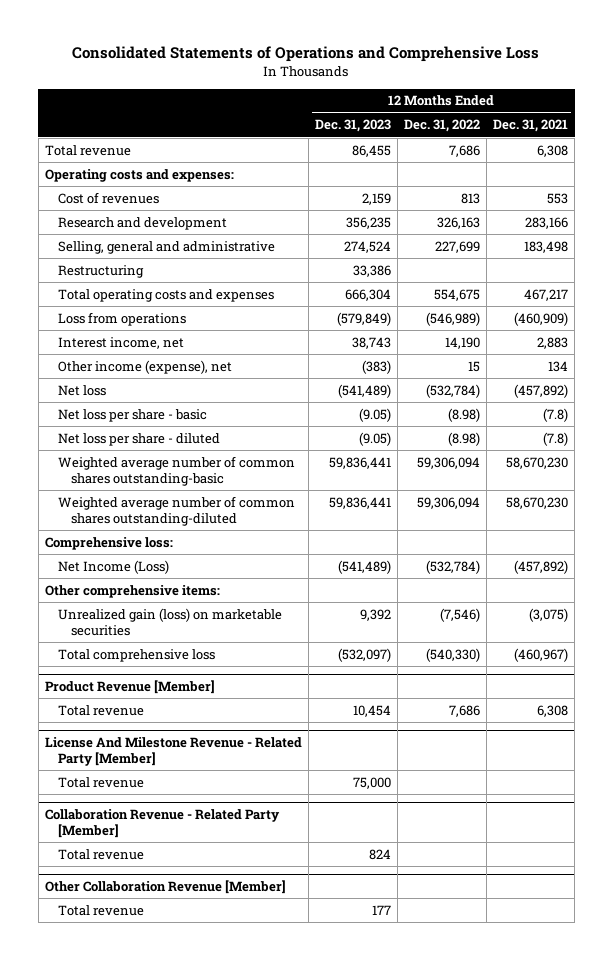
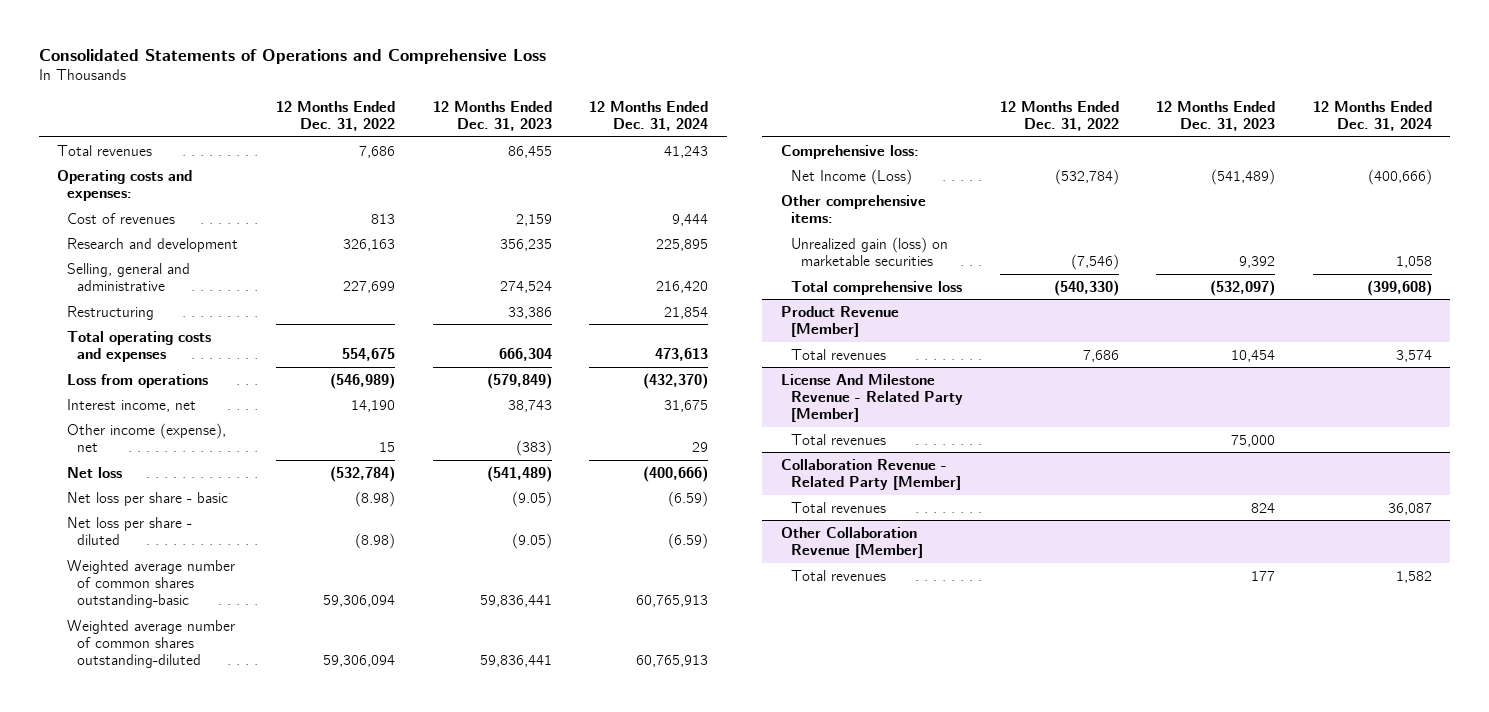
[493,119,569,133] Dec. 31, 2021 -> none
none -> [588,100,708,132] 12 Months Ended Dec. 31, 2024
[44,144,131,156] Total revenue -> [57,144,153,156] Total revenues
[57,704,144,716] Total revenue -> [790,348,886,360] Total revenues
[57,776,144,788] Total revenue -> [790,433,886,445] Total revenues
[57,848,144,860] Total revenue -> [790,501,886,513] Total revenues
[57,904,144,916] Total revenue -> [790,569,886,581] Total revenues

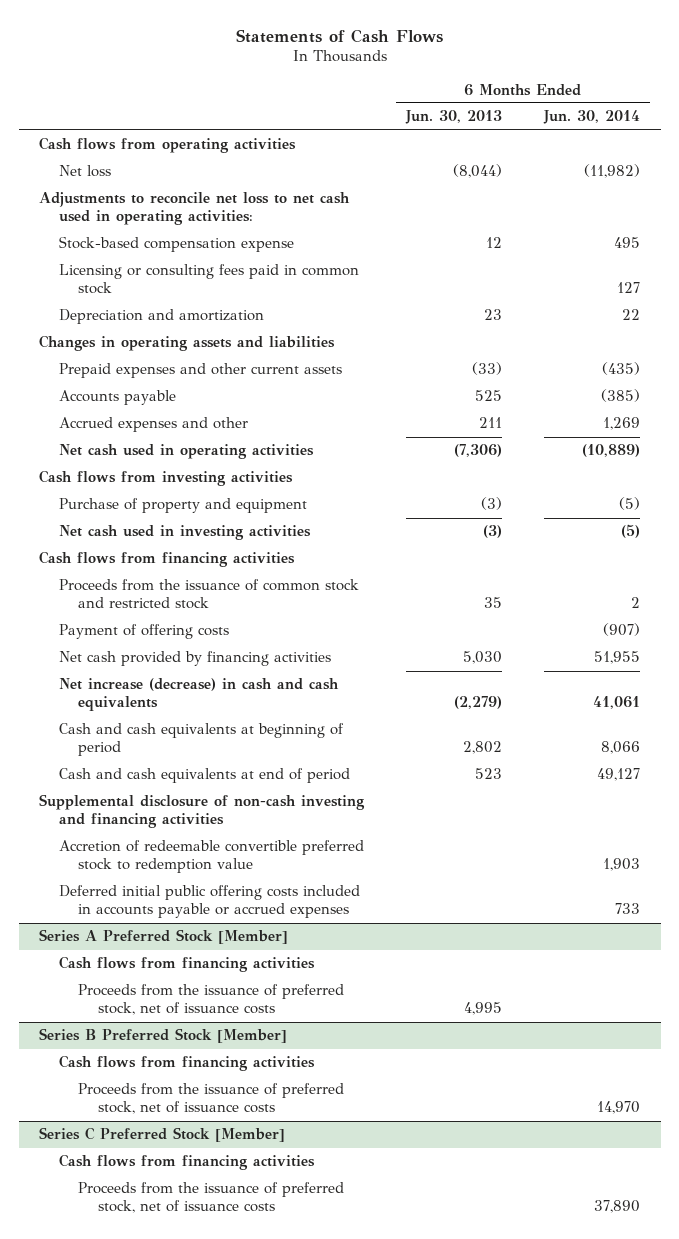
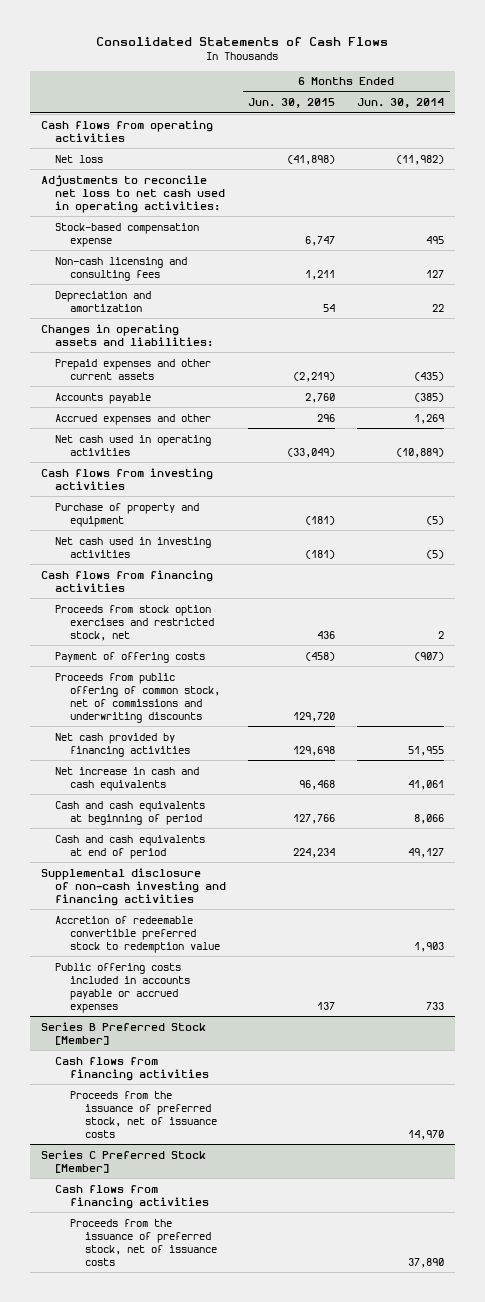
[235,28,443,43] Statements of Cash Flows -> [96,36,389,46] Consolidated Statements of Cash Flows
[405,110,503,125] Jun. 30, 2013 -> none
none -> [248,98,336,109] Jun. 30, 2015
[58,264,359,295] Licensing or consulting fees paid in common stock -> [55,256,188,281] Non-cash licensing and consulting fees
[39,335,336,352] Changes in operating assets and liabilities -> [40,323,214,347] Changes in operating assets and liabilities:
[58,579,359,610] Proceeds from the issuance of common stock and restricted stock -> [55,604,214,641] Proceeds from stock option exercises and restricted stock, net
none -> [55,672,220,723] Proceeds from public offering of common stock, net of commissions and underwriting discounts
[58,678,339,712] Net increase (decrease) in cash and cash equivalents -> [55,766,200,791] Net increase in cash and cash equivalents
[39,929,289,945] Series A Preferred Stock [Member] -> none
[58,956,315,973] Cash flows from financing activities -> none
[78,984,345,1016] Proceeds from the issuance of preferred stock, net of issuance costs -> none
[58,885,360,919] Deferred initial public offering costs included in accounts payable or accrued expenses -> [55,962,190,1013] Public offering costs included in accounts payable or accrued expenses

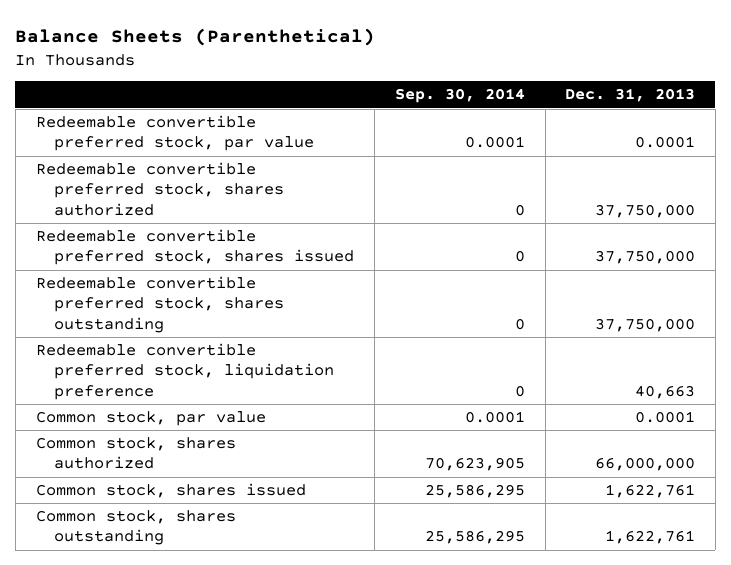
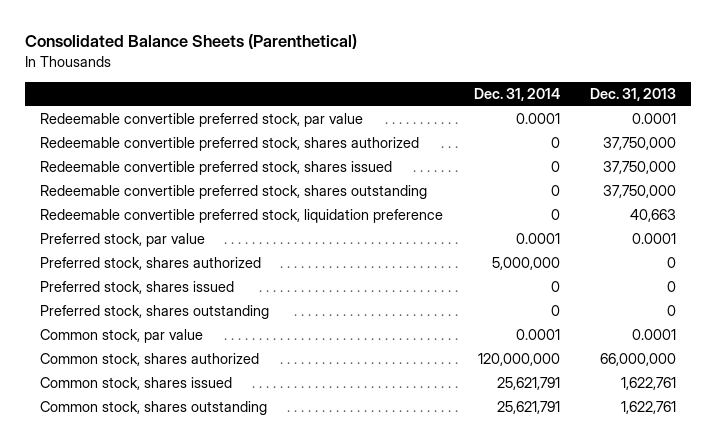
[15,27,376,46] Balance Sheets (Parenthetical) -> [24,34,357,50] Consolidated Balance Sheets (Parenthetical)
[394,88,525,104] Sep. 30, 2014 -> none
none -> [473,87,560,101] Dec. 31, 2014
none -> [40,233,206,248] Preferred stock, par value
none -> [40,257,262,271] Preferred stock, shares authorized
none -> [40,281,235,295] Preferred stock, shares issued
none -> [40,305,270,320] Preferred stock, shares outstanding

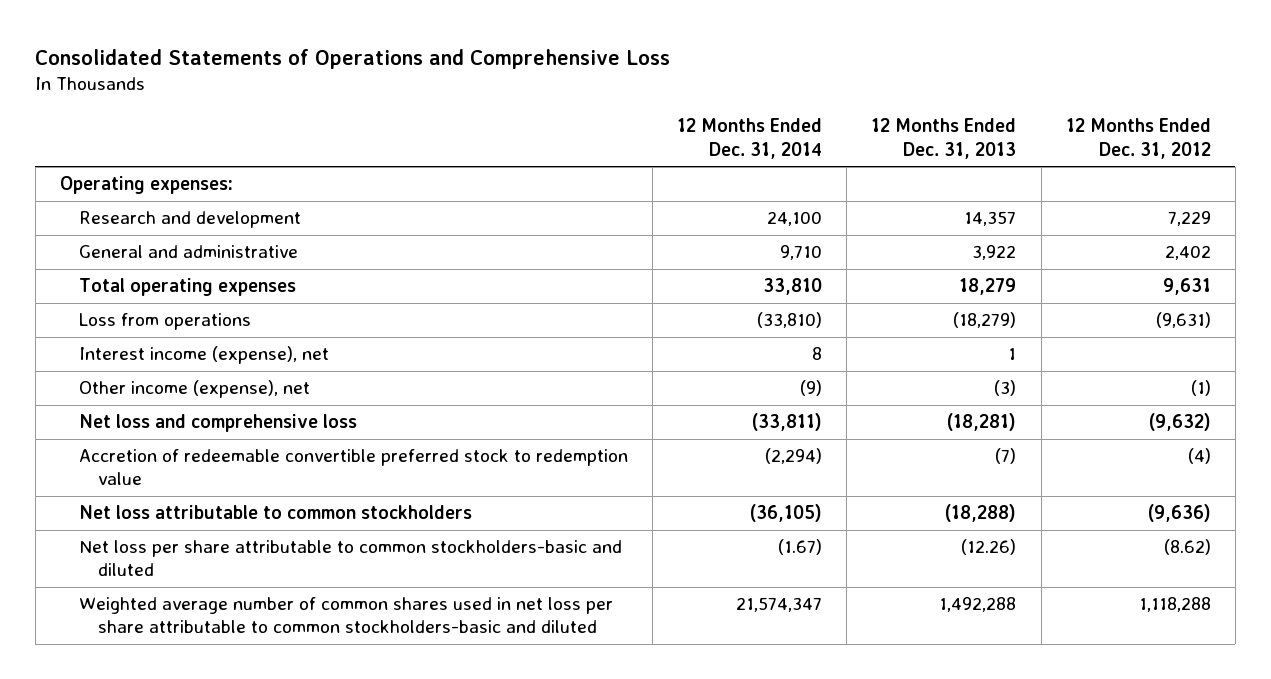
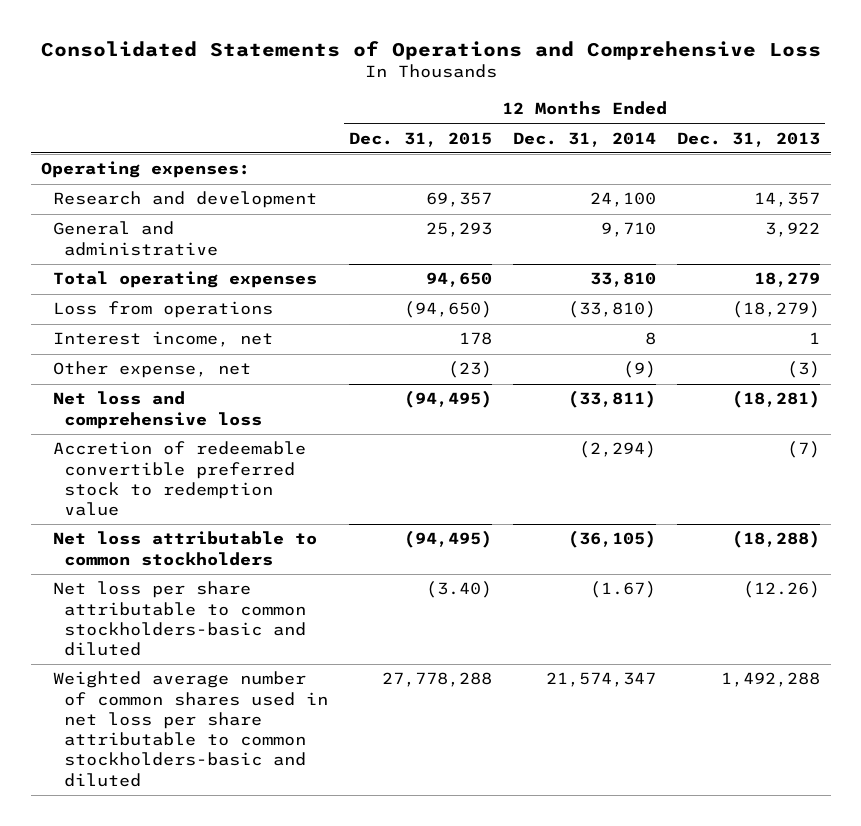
[1065,118,1211,159] 12 Months Ended Dec. 31, 2012 -> none
none -> [349,131,493,147] Dec. 31, 2015
[78,346,329,365] Interest income (expense), net -> [52,331,273,348] Interest income, net
[78,380,310,399] Other income (expense), net -> [52,361,251,379] Other expense, net

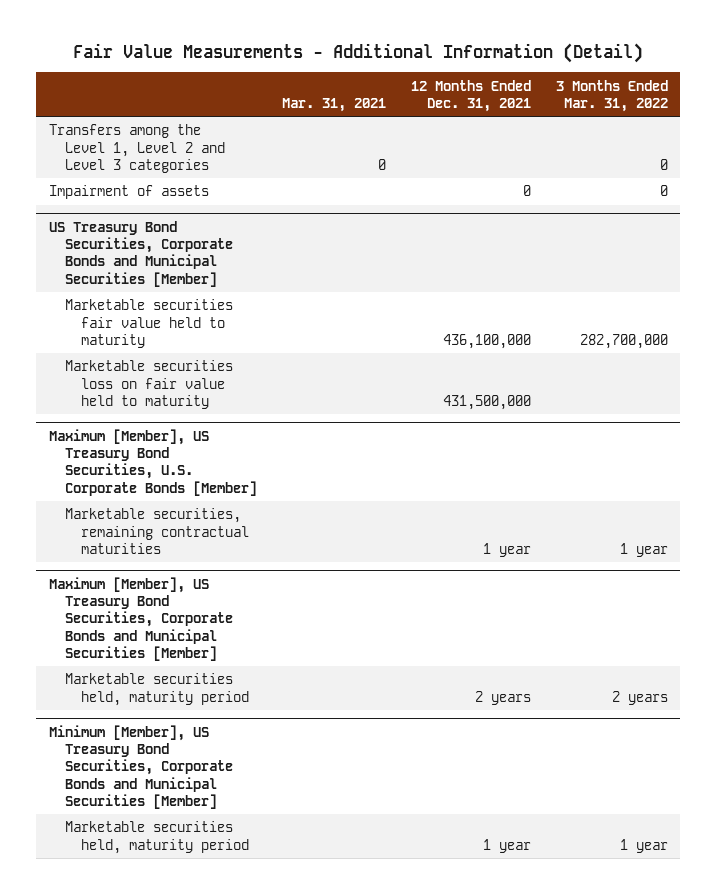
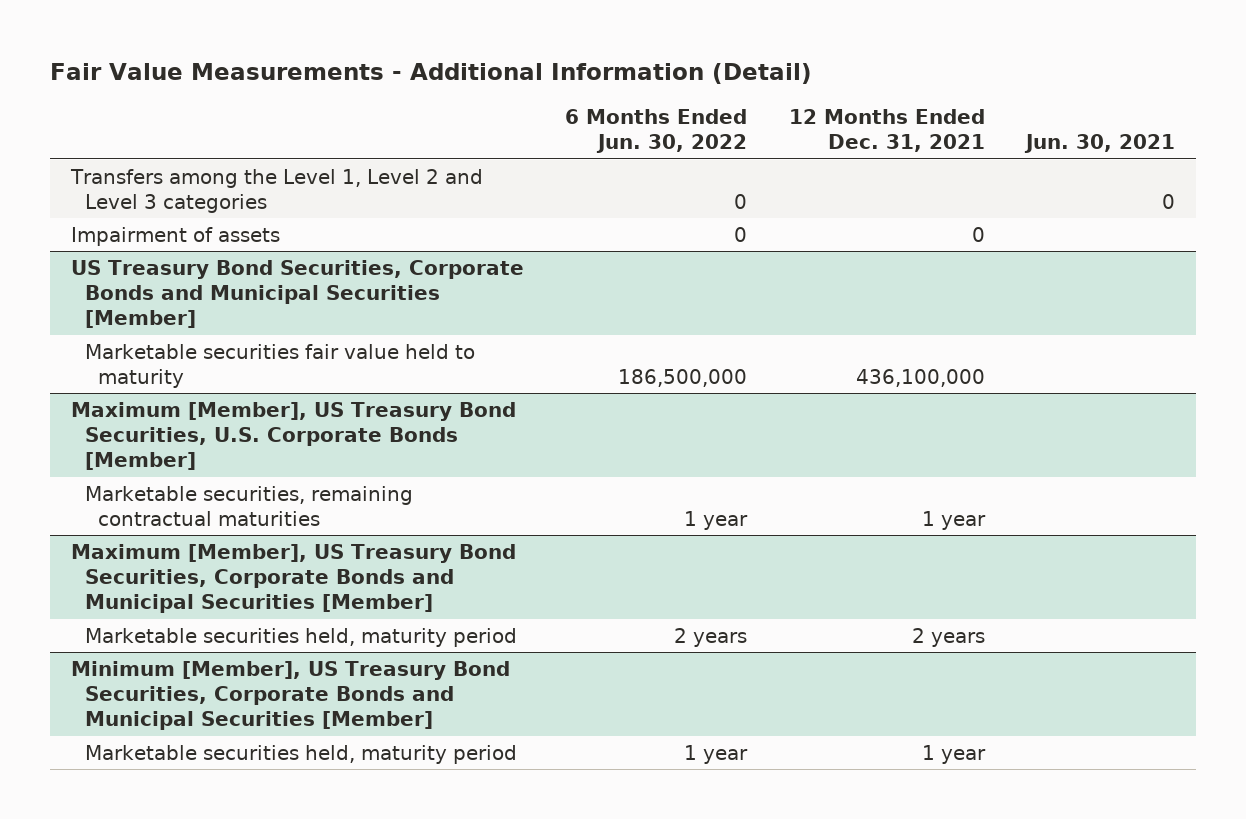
[281,97,386,112] Mar. 31, 2021 -> none
[555,79,668,112] 3 Months Ended Mar. 31, 2022 -> none
none -> [565,109,748,154] 6 Months Ended Jun. 30, 2022
none -> [1024,134,1176,154] Jun. 30, 2021
[64,360,233,409] Marketable securities loss on fair value held to maturity -> none

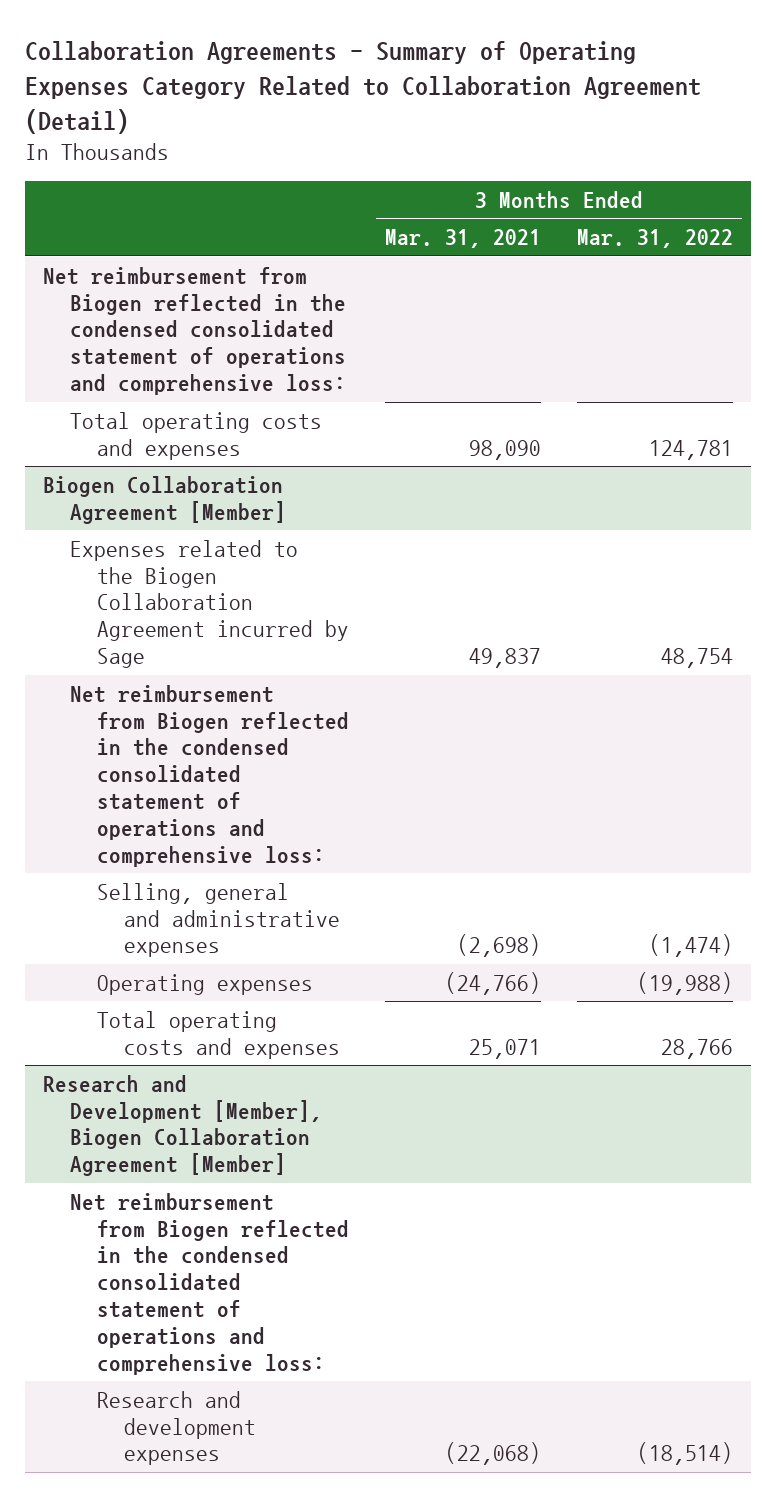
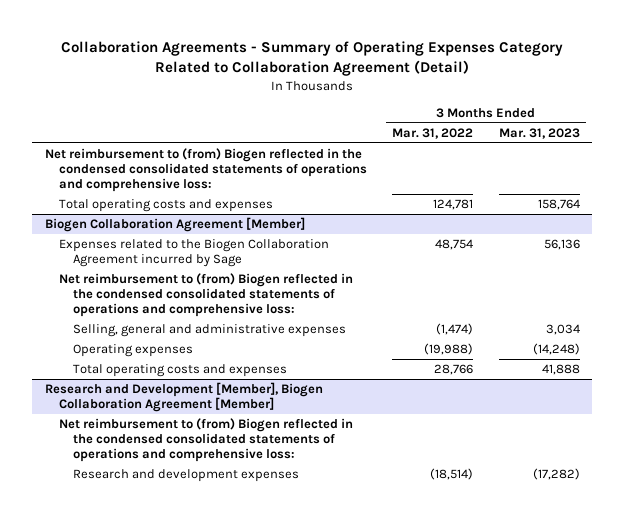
[384,229,541,249] Mar. 31, 2021 -> none
none -> [498,127,580,139] Mar. 31, 2023
[42,266,346,396] Net reimbursement from Biogen reflected in the condensed consolidated statement of operations and comprehensive loss: -> [44,148,367,193] Net reimbursement to (from) Biogen reflected in the condensed consolidated statements of operations and comprehensive loss:
[69,684,349,867] Net reimbursement from Biogen reflected in the condensed consolidated statement of operations and comprehensive loss: -> [58,273,353,318] Net reimbursement to (from) Biogen reflected in the condensed consolidated statements of operations and comprehensive loss:
[69,1192,349,1375] Net reimbursement from Biogen reflected in the condensed consolidated statement of operations and comprehensive loss: -> [58,418,353,463] Net reimbursement to (from) Biogen reflected in the condensed consolidated statements of operations and comprehensive loss:

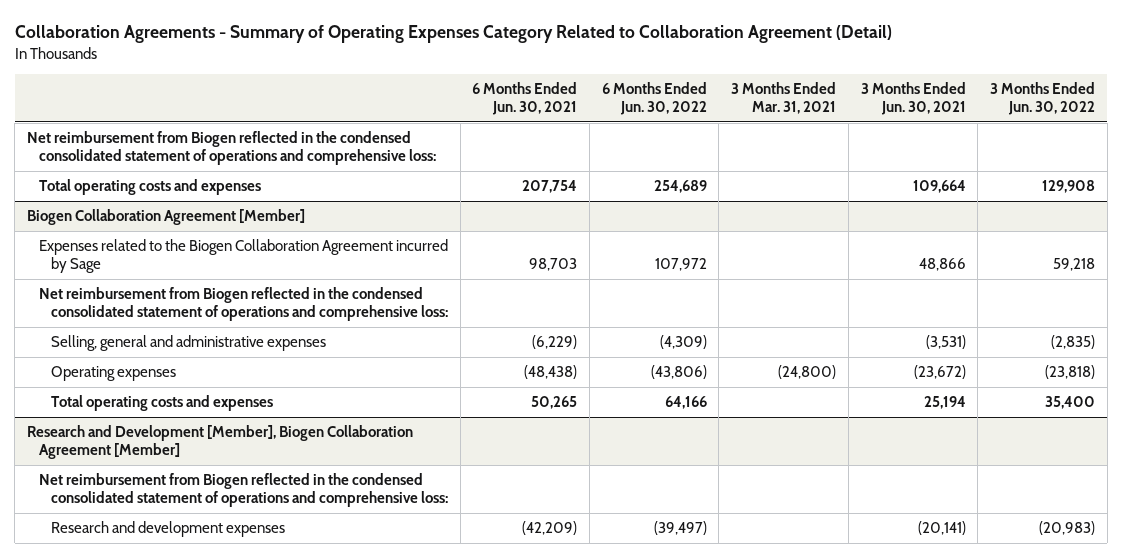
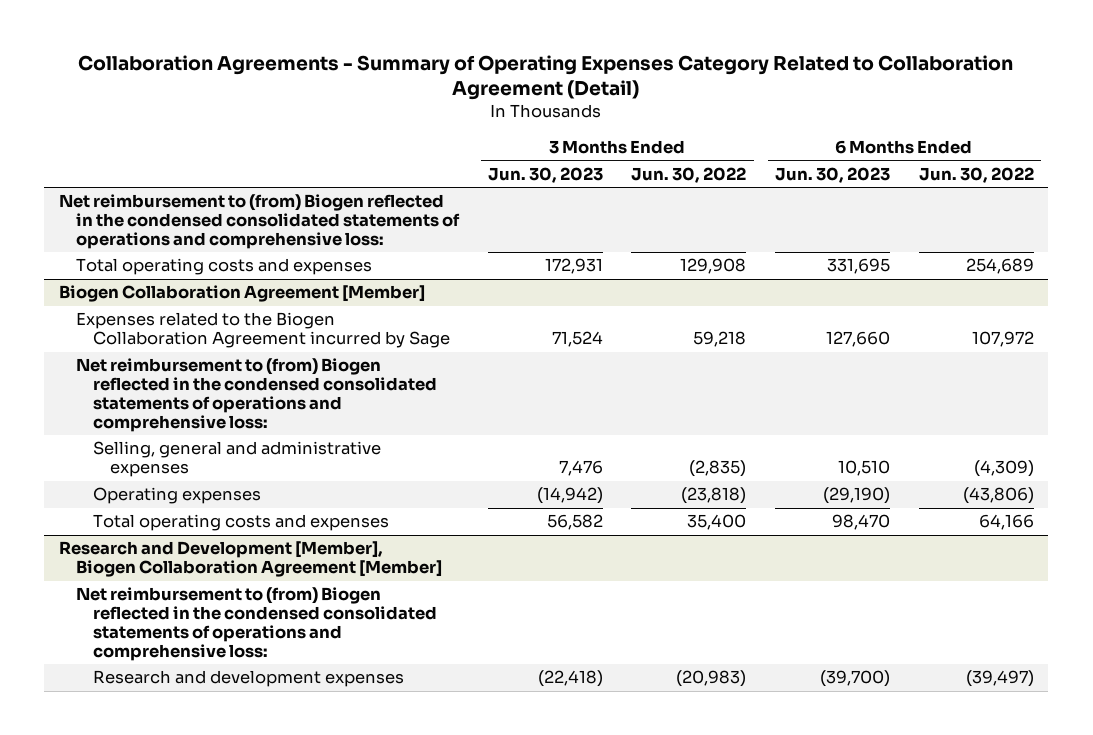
[472,81,578,116] 6 Months Ended Jun. 30, 2021 -> none
[731,81,837,115] 3 Months Ended Mar. 31, 2021 -> none
[860,81,966,116] 3 Months Ended Jun. 30, 2021 -> none
none -> [487,166,603,183] Jun. 30, 2023
none -> [775,166,891,183] Jun. 30, 2023
[27,131,436,166] Net reimbursement from Biogen reflected in the condensed consolidated statement of operations and comprehensive loss: -> [58,194,461,250] Net reimbursement to (from) Biogen reflected in the condensed consolidated statements of operations and comprehensive loss:
[38,287,448,322] Net reimbursement from Biogen reflected in the condensed consolidated statement of operations and comprehensive loss: -> [76,358,438,433] Net reimbursement to (from) Biogen reflected in the condensed consolidated statements of operations and comprehensive loss:
[38,473,448,508] Net reimbursement from Biogen reflected in the condensed consolidated statement of operations and comprehensive loss: -> [76,587,438,662] Net reimbursement to (from) Biogen reflected in the condensed consolidated statements of operations and comprehensive loss:

